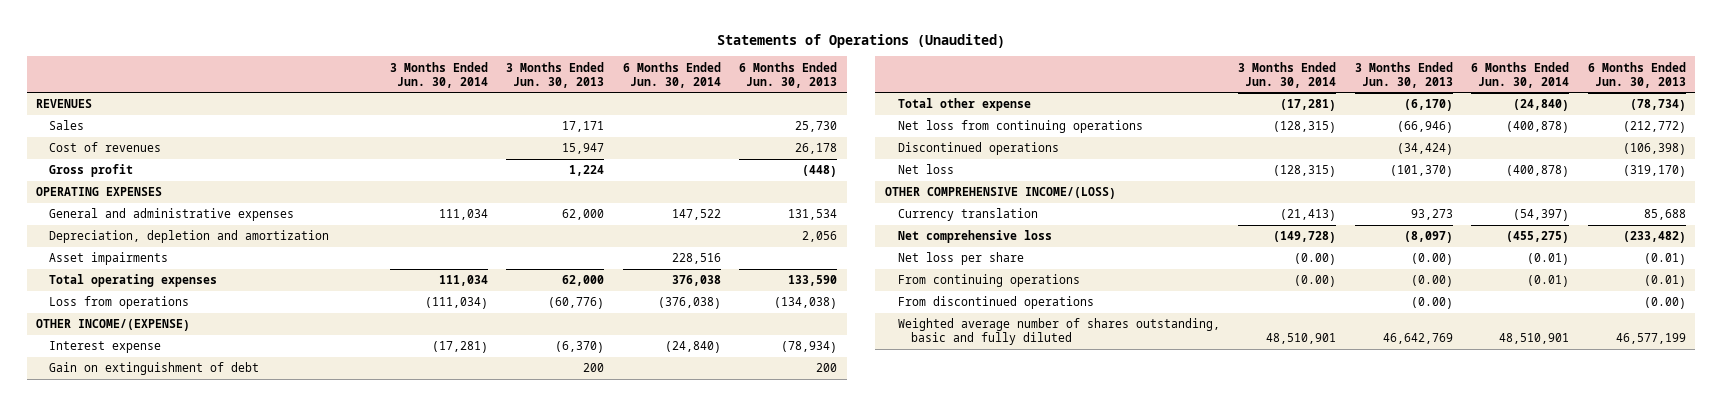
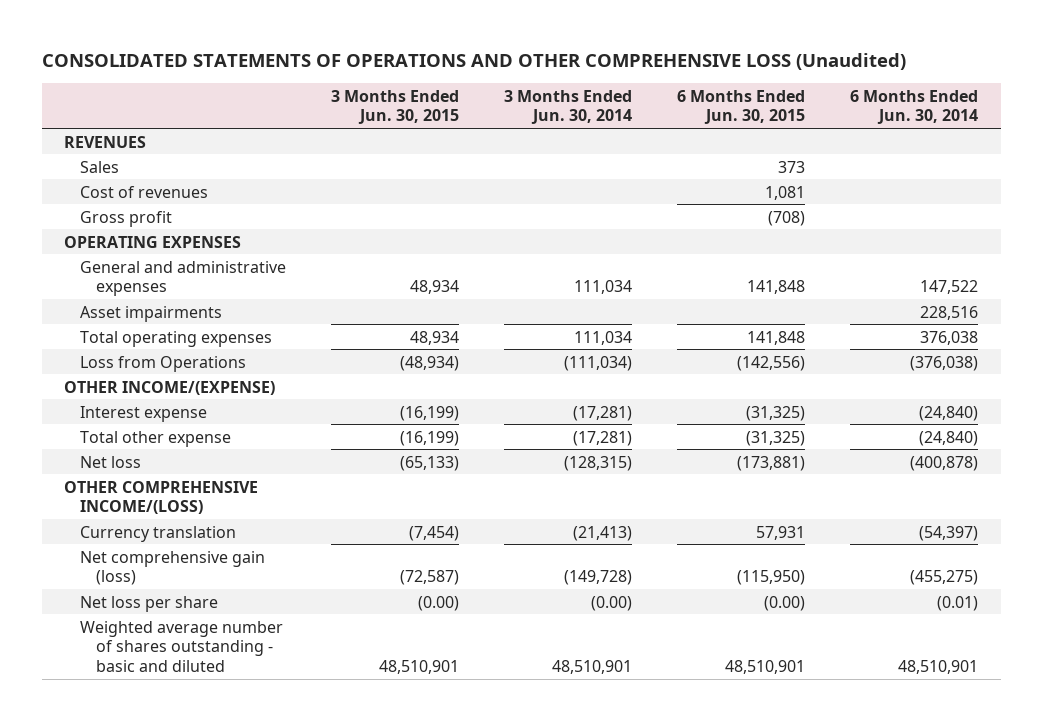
[717,33,1006,48] Statements of Operations (Unaudited) -> [41,52,906,70] CONSOLIDATED STATEMENTS OF OPERATIONS AND OTHER COMPREHENSIVE LOSS (Unaudited)
[506,61,605,88] 3 Months Ended Jun. 30, 2013 -> none
[739,61,838,88] 6 Months Ended Jun. 30, 2013 -> none
none -> [330,89,459,125] 3 Months Ended Jun. 30, 2015
none -> [677,89,806,125] 6 Months Ended Jun. 30, 2015
[49,230,330,244] Depreciation, depletion and amortization -> none
[49,296,190,310] Loss from operations -> [79,355,246,372] Loss from Operations
[49,362,260,376] Gain on extinguishment of debt -> none
[897,120,1143,134] Net loss from continuing operations -> none
[897,142,1059,156] Discontinued operations -> none
[897,230,1052,244] Net comprehensive loss -> [79,550,265,586] Net comprehensive gain (loss)
[897,274,1080,288] From continuing operations -> none
[897,296,1094,310] From discontinued operations -> none
[897,318,1220,346] Weighted average number of shares outstanding, basic and fully diluted -> [79,620,283,672] Weighted average number of shares outstanding - basic and diluted

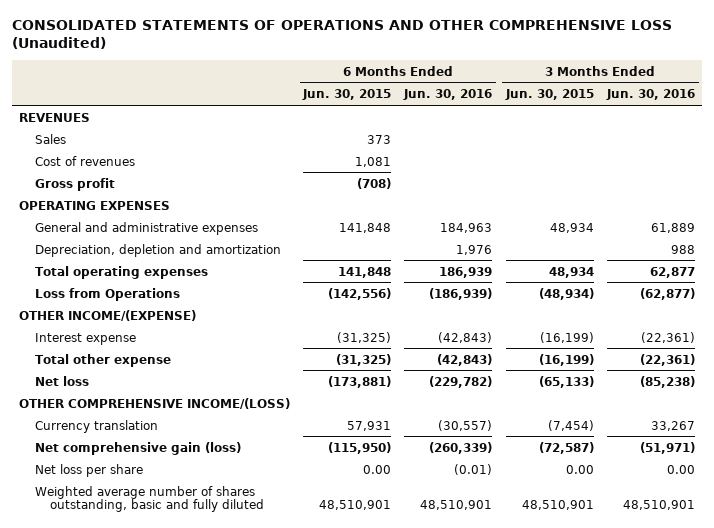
[503,89,632,125] 3 Months Ended Jun. 30, 2014 -> none
[850,89,979,125] 6 Months Ended Jun. 30, 2014 -> none
none -> [403,89,493,101] Jun. 30, 2016
none -> [606,89,696,101] Jun. 30, 2016
[79,305,222,322] Asset impairments -> none
none -> [34,243,281,257] Depreciation, depletion and amortization
[417,595,459,611] (0.00) -> [565,464,594,474] 0.00
[764,595,806,611] (0.00) -> [363,464,392,474] 0.00
[79,620,283,672] Weighted average number of shares outstanding - basic and diluted -> [34,485,265,513] Weighted average number of shares outstanding, basic and fully diluted

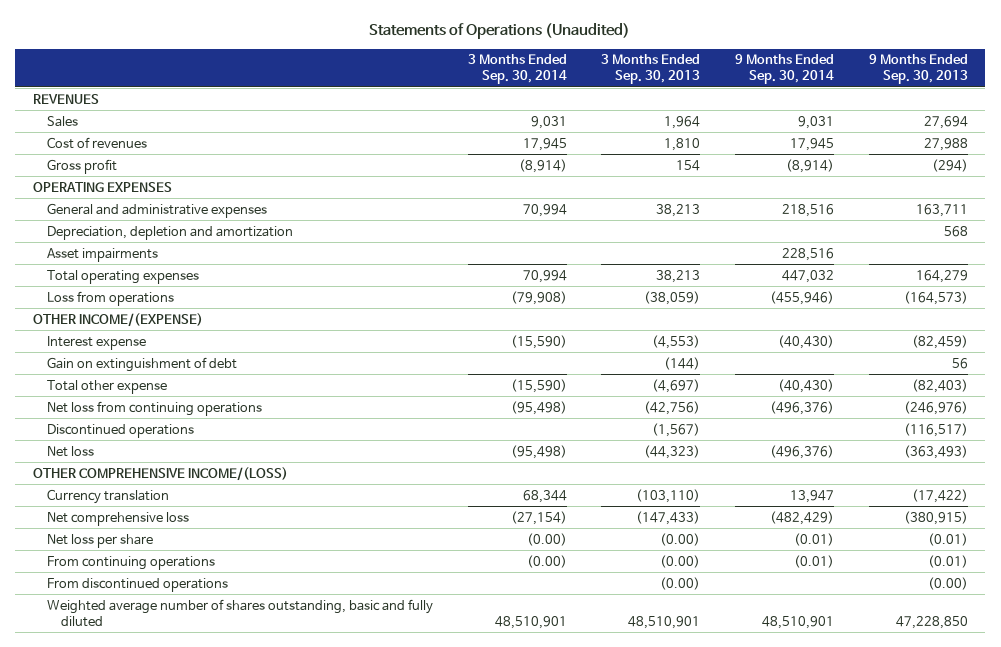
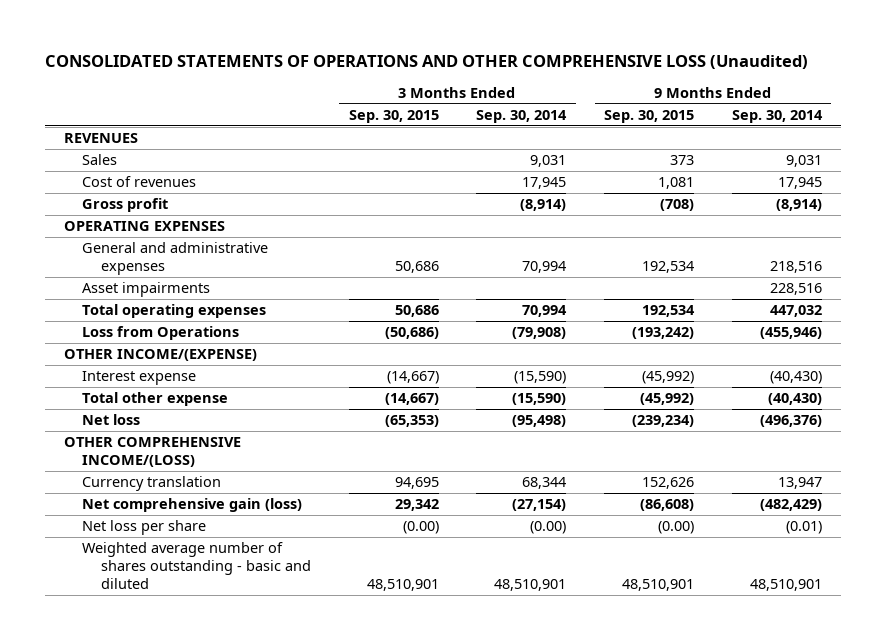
[369,23,631,40] Statements of Operations (Unaudited) -> [45,55,809,70] CONSOLIDATED STATEMENTS OF OPERATIONS AND OTHER COMPREHENSIVE LOSS (Unaudited)
[601,54,701,85] 3 Months Ended Sep. 30, 2013 -> none
[868,54,968,85] 9 Months Ended Sep. 30, 2013 -> none
none -> [348,110,439,124] Sep. 30, 2015
none -> [603,110,694,124] Sep. 30, 2015
[46,225,293,240] Depreciation, depletion and amortization -> none
[46,290,174,306] Loss from operations -> [82,326,240,341] Loss from Operations
[46,356,237,372] Gain on extinguishment of debt -> none
[46,400,262,416] Net loss from continuing operations -> none
[46,423,194,438] Discontinued operations -> none
[46,511,189,526] Net comprehensive loss -> [82,498,303,513] Net comprehensive gain (loss)
[46,555,215,570] From continuing operations -> none
[46,577,228,592] From discontinued operations -> none
[46,598,433,627] Weighted average number of shares outstanding, basic and fully diluted -> [82,542,311,590] Weighted average number of shares outstanding - basic and diluted

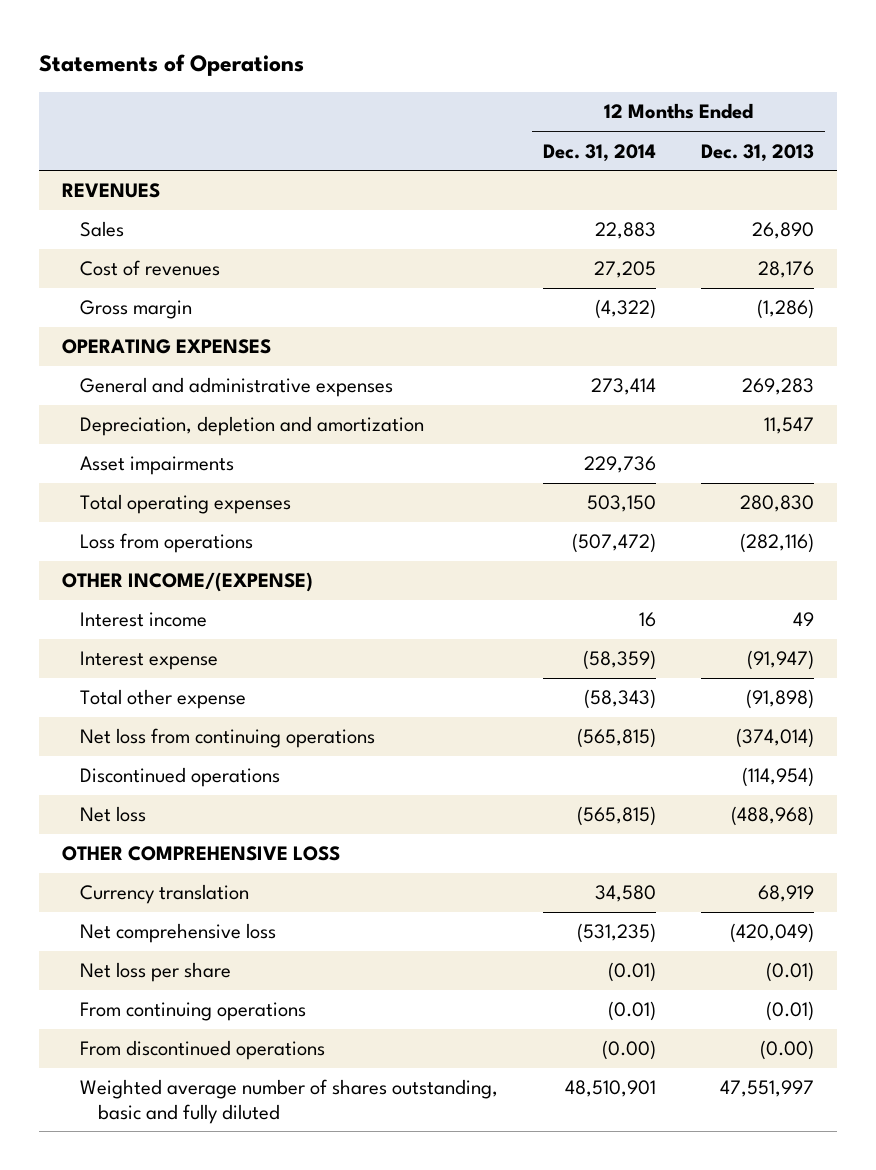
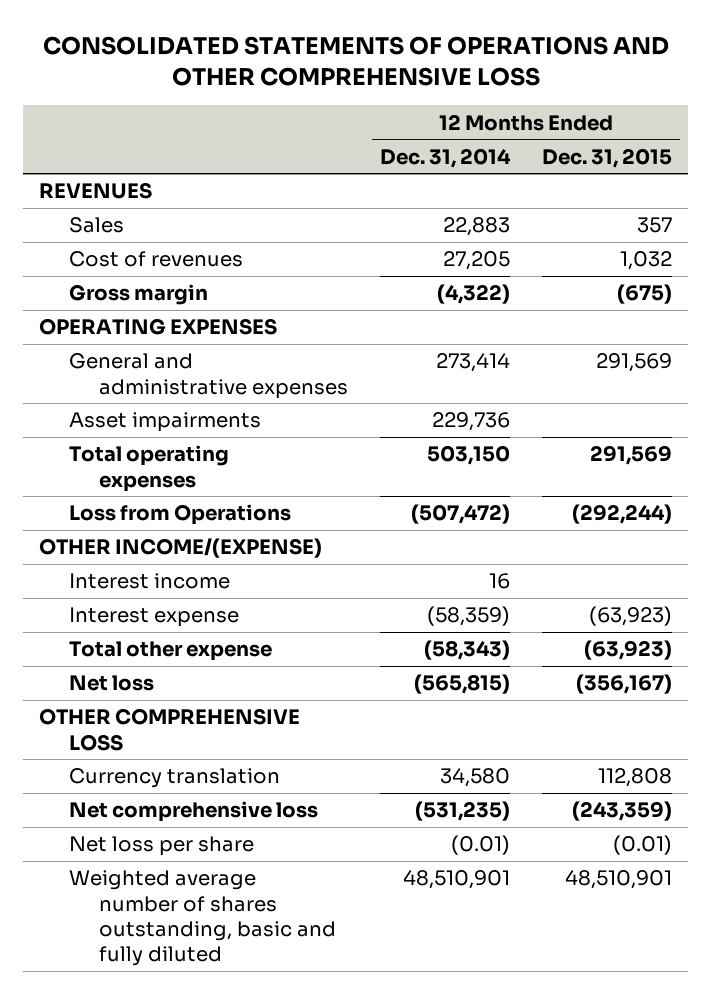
[39,54,305,77] Statements of Operations -> [42,36,669,87] CONSOLIDATED STATEMENTS OF OPERATIONS AND OTHER COMPREHENSIVE LOSS
[701,143,815,162] Dec. 31, 2013 -> none
none -> [541,147,672,168] Dec. 31, 2015
[79,416,424,437] Depreciation, depletion and amortization -> none
[79,533,253,554] Loss from operations -> [69,504,292,526] Loss from Operations
[79,728,375,749] Net loss from continuing operations -> none
[79,767,280,788] Discontinued operations -> none
[79,1002,306,1022] From continuing operations -> none
[79,1040,325,1061] From discontinued operations -> none

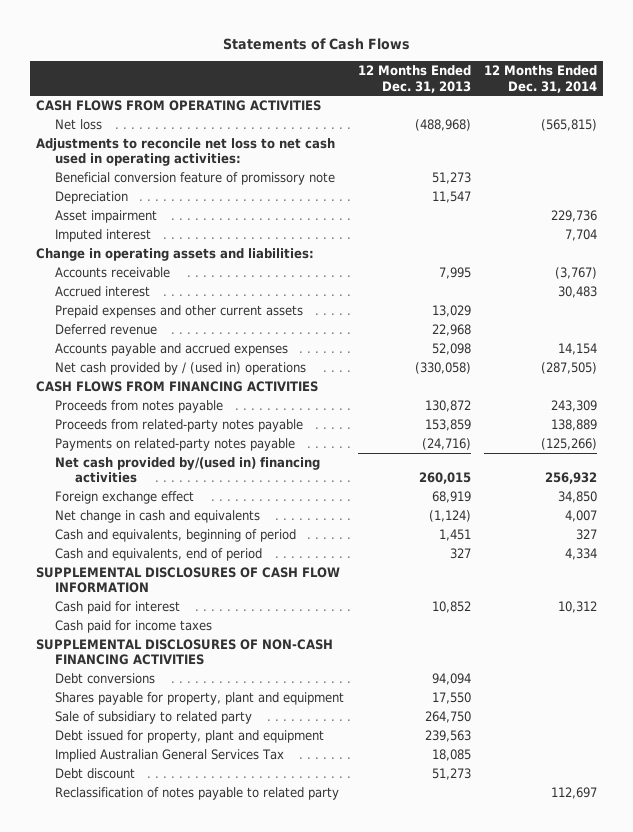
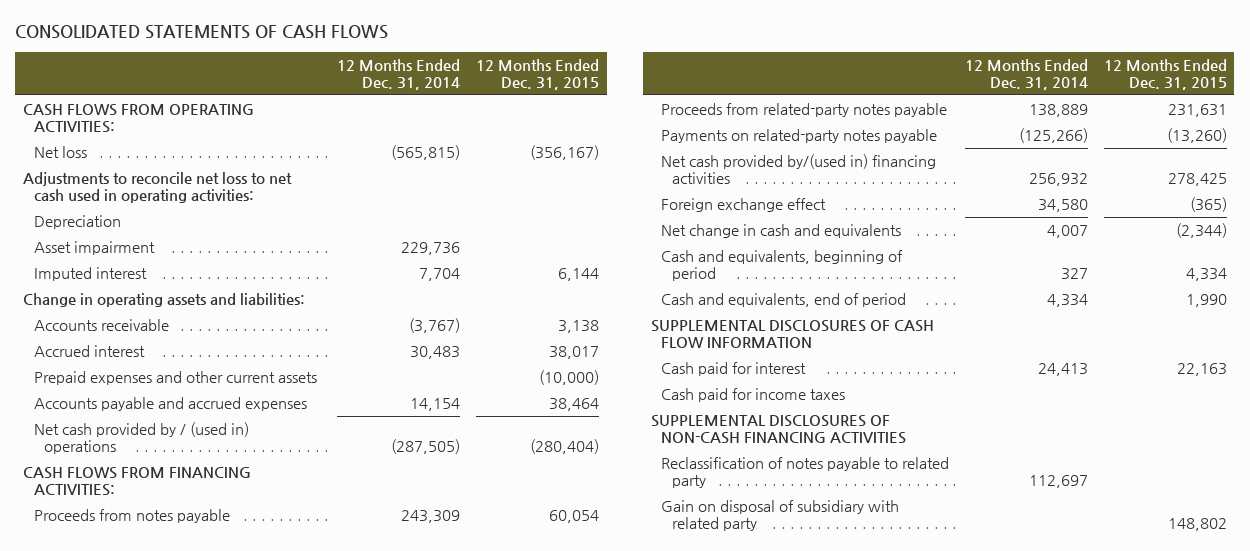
[222,38,410,51] Statements of Cash Flows -> [15,25,389,40] CONSOLIDATED STATEMENTS OF CASH FLOWS
[357,65,471,93] 12 Months Ended Dec. 31, 2013 -> none
none -> [475,59,599,90] 12 Months Ended Dec. 31, 2015
[36,99,322,111] CASH FLOWS FROM OPERATING ACTIVITIES -> [22,104,254,133] CASH FLOWS FROM OPERATING ACTIVITIES:
[55,171,336,185] Beneficial conversion feature of promissory note -> none
[55,323,158,335] Deferred revenue -> none
[36,380,319,392] CASH FLOWS FROM FINANCING ACTIVITIES -> [22,467,251,496] CASH FLOWS FROM FINANCING ACTIVITIES:
[557,490,597,503] 34,850 -> [1037,199,1088,213] 34,580
[557,600,597,613] 10,312 -> [1037,363,1088,377] 24,413
[55,672,156,684] Debt conversions -> none
[55,691,345,705] Shares payable for property, plant and equipment -> none
[55,710,253,724] Sale of subsidiary to related party -> none
[55,729,325,743] Debt issued for property, plant and equipment -> none
[55,748,285,762] Implied Australian General Services Tax -> none
[55,767,136,779] Debt discount -> none
none -> [661,500,900,531] Gain on disposal of subsidiary with related party

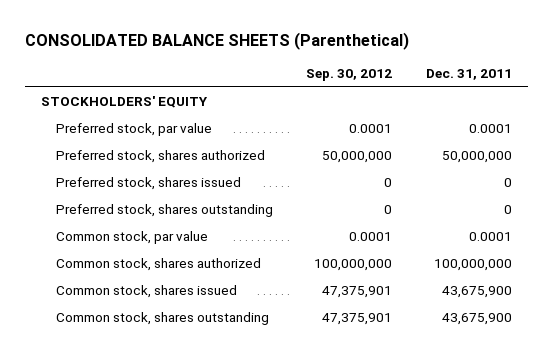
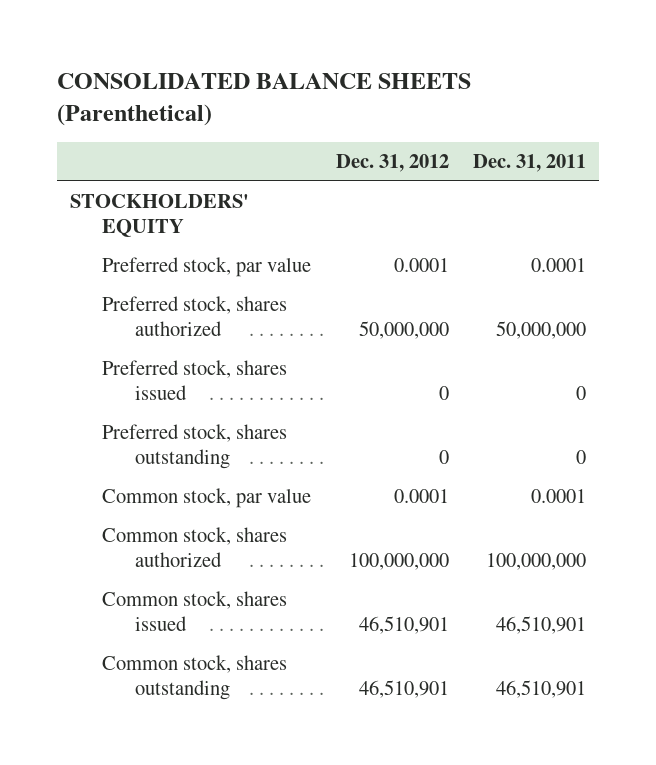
[306,68,393,81] Sep. 30, 2012 -> none
none -> [335,154,449,173] Dec. 31, 2012
[441,286,512,299] 43,675,900 -> [496,616,587,635] 46,510,901
[441,313,512,326] 43,675,900 -> [496,680,587,699] 46,510,901

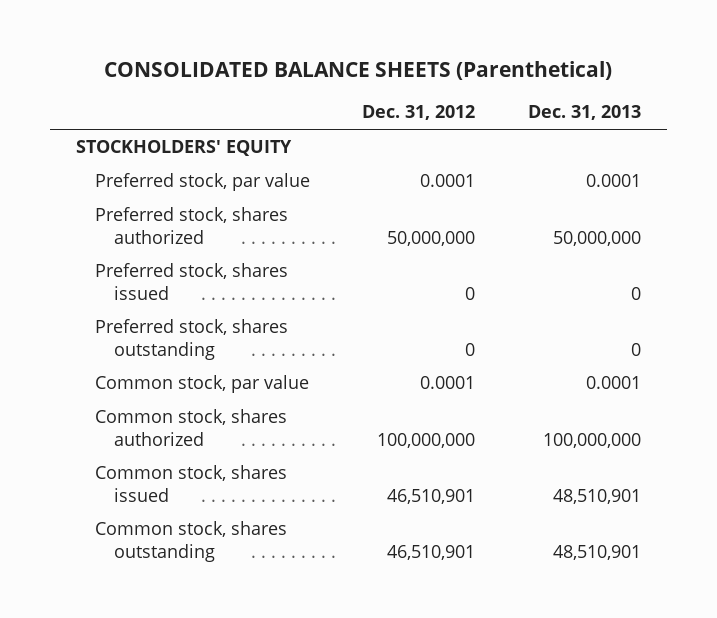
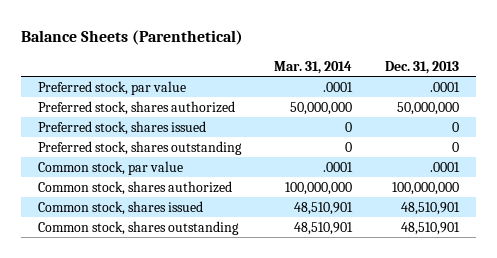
[104,61,613,81] CONSOLIDATED BALANCE SHEETS (Parenthetical) -> [21,30,244,46] Balance Sheets (Parenthetical)
[362,105,476,121] Dec. 31, 2012 -> none
none -> [273,61,352,75] Mar. 31, 2014
[75,140,292,157] STOCKHOLDERS' EQUITY -> none
[585,174,641,188] 0.0001 -> [430,81,461,92] .0001
[585,376,641,390] 0.0001 -> [430,161,461,172] .0001

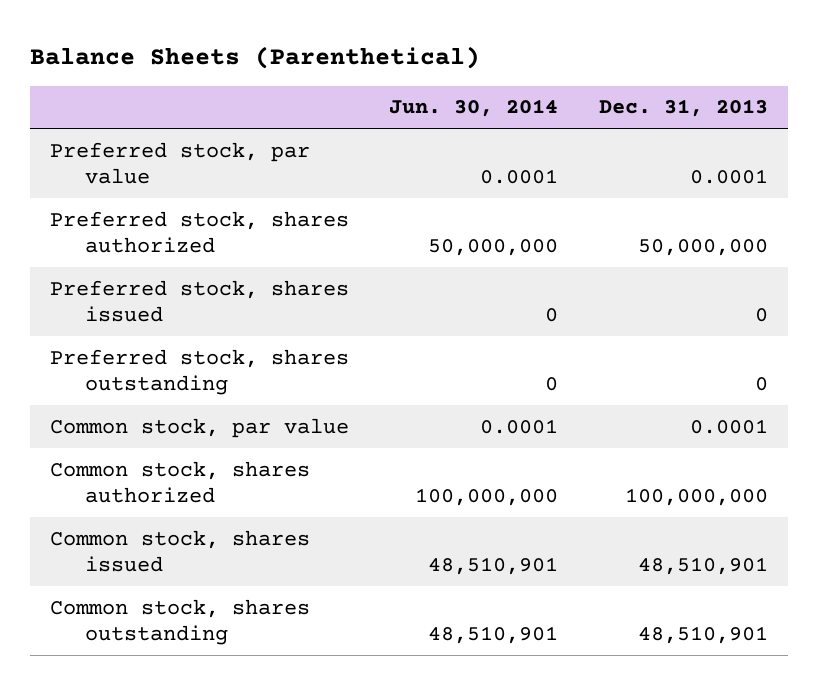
[273,61,352,75] Mar. 31, 2014 -> none
none -> [389,99,559,118] Jun. 30, 2014
[430,81,461,92] .0001 -> [689,169,768,185] 0.0001
[430,161,461,172] .0001 -> [689,418,768,434] 0.0001

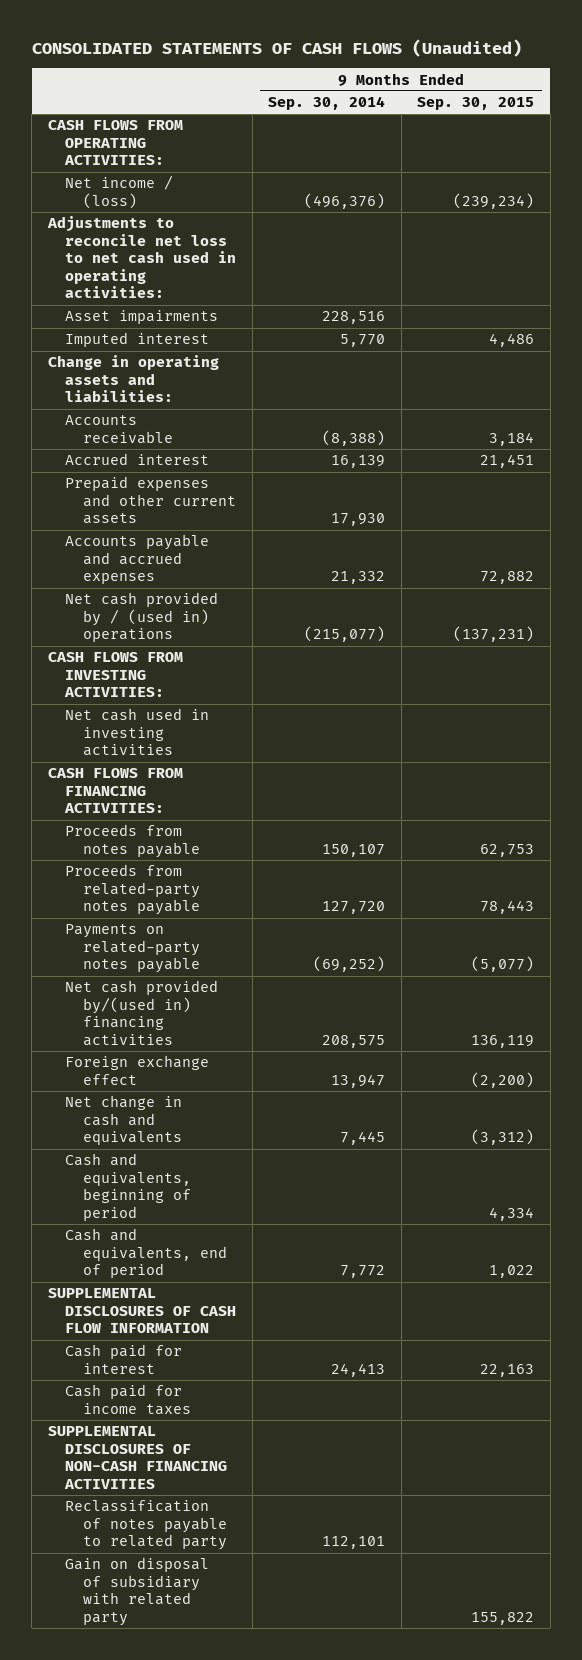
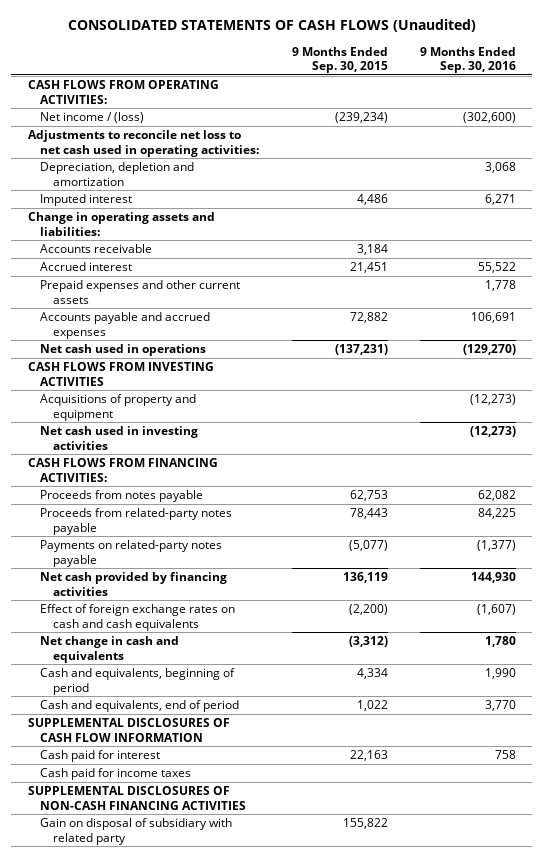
[268,96,386,111] Sep. 30, 2014 -> none
none -> [420,46,517,73] 9 Months Ended Sep. 30, 2016
[65,310,219,325] Asset impairments -> none
none -> [40,162,195,186] Depreciation, depletion and amortization
[65,592,219,643] Net cash provided by / (used in) operations -> [40,344,207,357] Net cash used in operations
[47,652,183,698] CASH FLOWS FROM INVESTING ACTIVITIES: -> [27,362,214,386] CASH FLOWS FROM INVESTING ACTIVITIES
none -> [40,394,197,421] Acquisitions of property and equipment
[65,980,219,1046] Net cash provided by/(used in) financing activities -> [40,572,228,596] Net cash provided by financing activities
[65,1055,210,1085] Foreign exchange effect -> [40,604,236,631] Effect of foreign exchange rates on cash and cash equivalents
[65,1500,227,1551] Reclassification of notes payable to related party -> none

